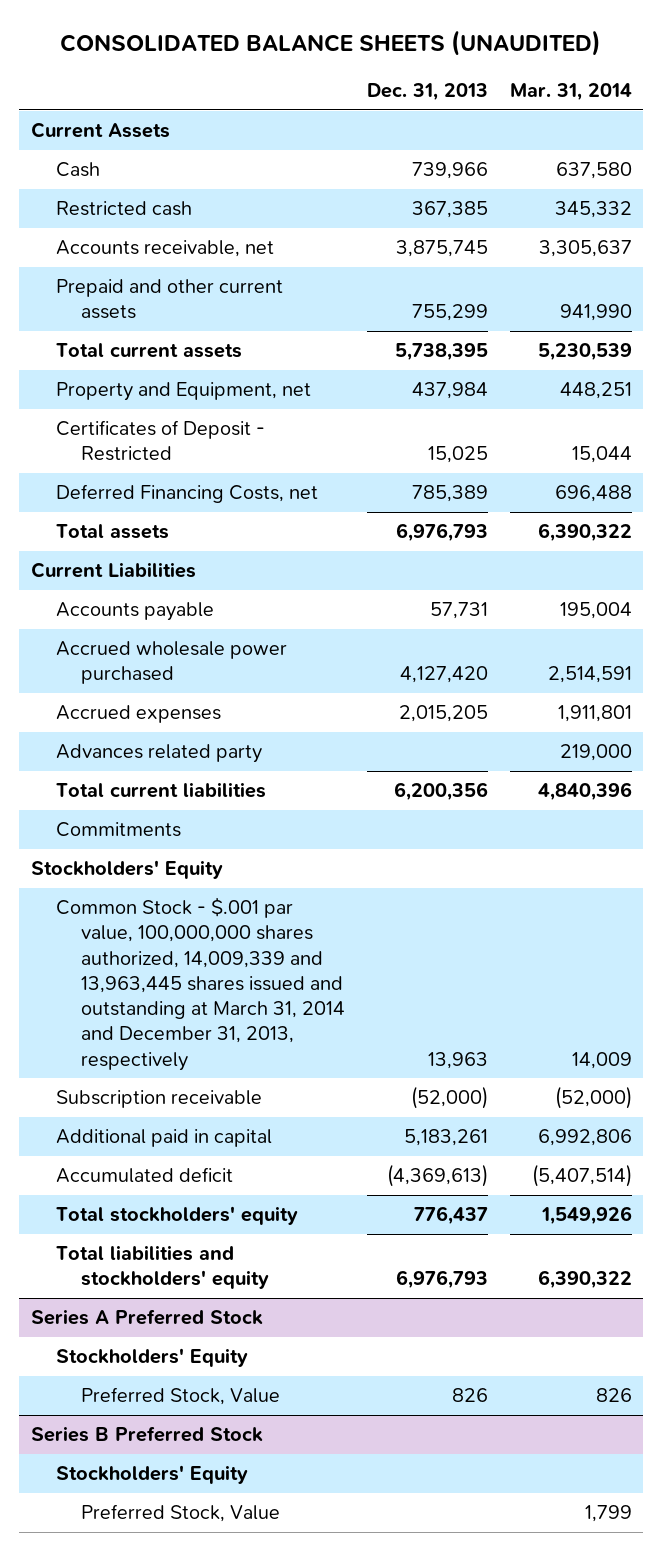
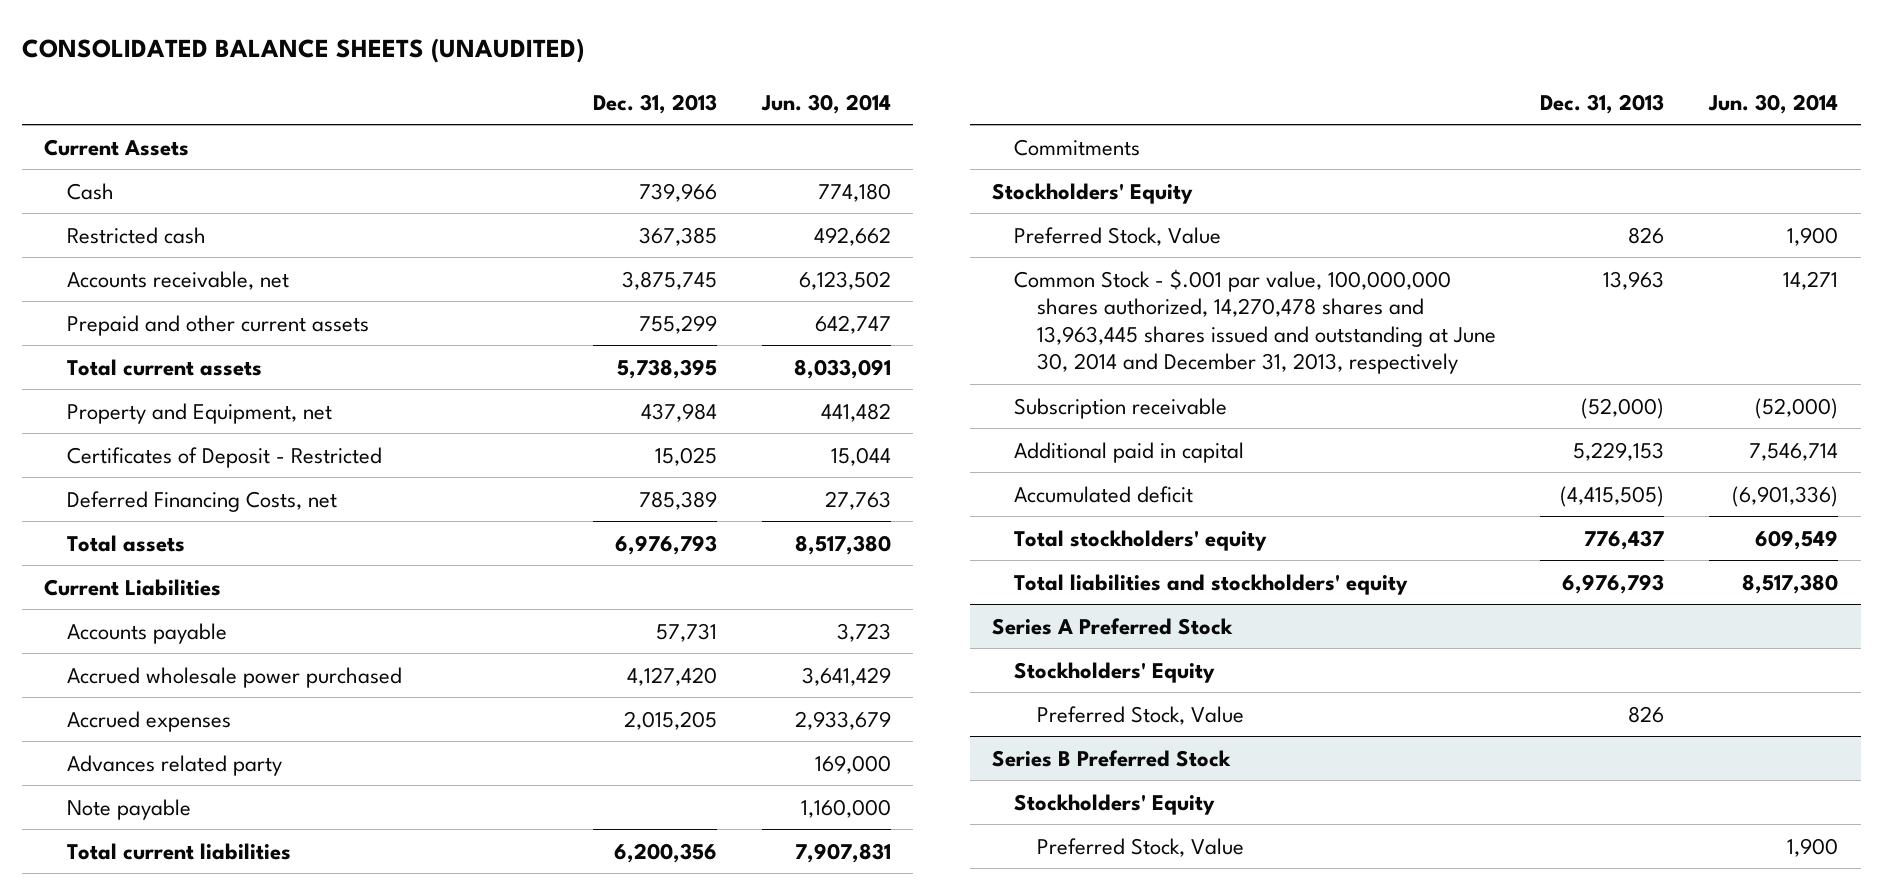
[510,83,633,102] Mar. 31, 2014 -> none
none -> [760,93,891,114] Jun. 30, 2014
none -> [66,798,191,820] Note payable
none -> [1014,226,1222,246] Preferred Stock, Value
[55,897,345,1071] Common Stock - $.001 par value, 100,000,000 shares authorized, 14,009,339 and 13,963,445 shares issued and outstanding at March 31, 2014 and December 31, 2013, respectively -> [1014,268,1496,374] Common Stock - $.001 par value, 100,000,000 shares authorized, 14,270,478 shares and 13,963,445 shares issued and outstanding at June 30, 2014 and December 31, 2013, respectively
[403,1129,488,1147] 5,183,261 -> [1573,441,1665,461] 5,229,153
[386,1164,488,1188] (4,369,613) -> [1560,485,1665,507] (4,415,505)

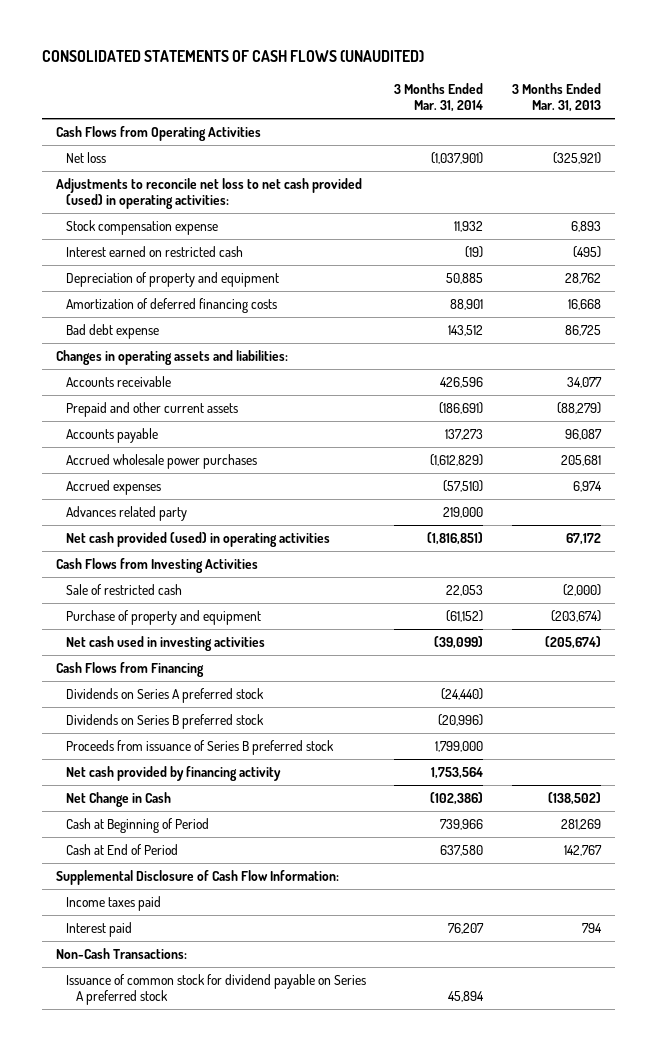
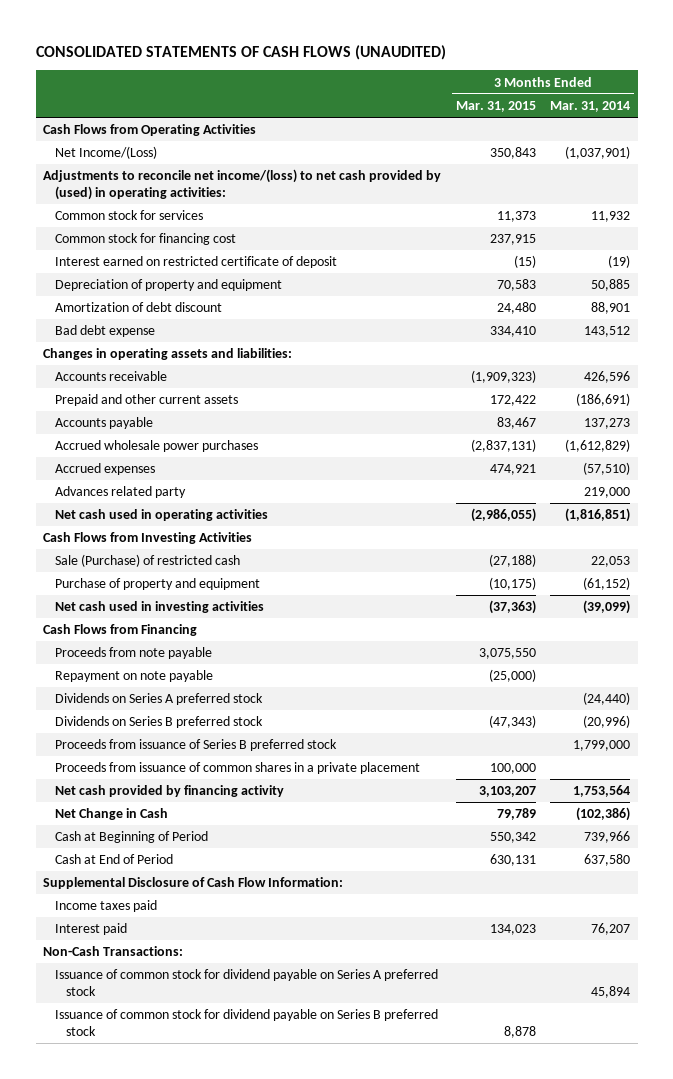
[511,83,601,113] 3 Months Ended Mar. 31, 2013 -> none
none -> [455,100,536,112] Mar. 31, 2015
[65,152,106,164] Net loss -> [54,146,157,160] Net Income/(Loss)
[55,178,362,210] Adjustments to reconcile net loss to net cash provided (used) in operating activities: -> [42,169,441,201] Adjustments to reconcile net income/(loss) to net cash provided by (used) in operating activities:
[65,220,218,236] Stock compensation expense -> [54,210,203,221] Common stock for services
none -> [54,233,236,246] Common stock for financing cost
[65,246,243,258] Interest earned on restricted cash -> [54,256,337,269] Interest earned on restricted certificate of deposit
[65,298,277,314] Amortization of deferred financing costs -> [54,302,222,313] Amortization of debt discount
[65,532,330,548] Net cash provided (used) in operating activities -> [54,509,268,522] Net cash used in operating activities
[65,584,182,596] Sale of restricted cash -> [54,554,240,568] Sale (Purchase) of restricted cash
none -> [54,647,212,660] Proceeds from note payable
none -> [54,670,213,683] Repayment on note payable
none -> [54,762,420,775] Proceeds from issuance of common shares in a private placement
none -> [54,1009,438,1037] Issuance of common stock for dividend payable on Series B preferred stock

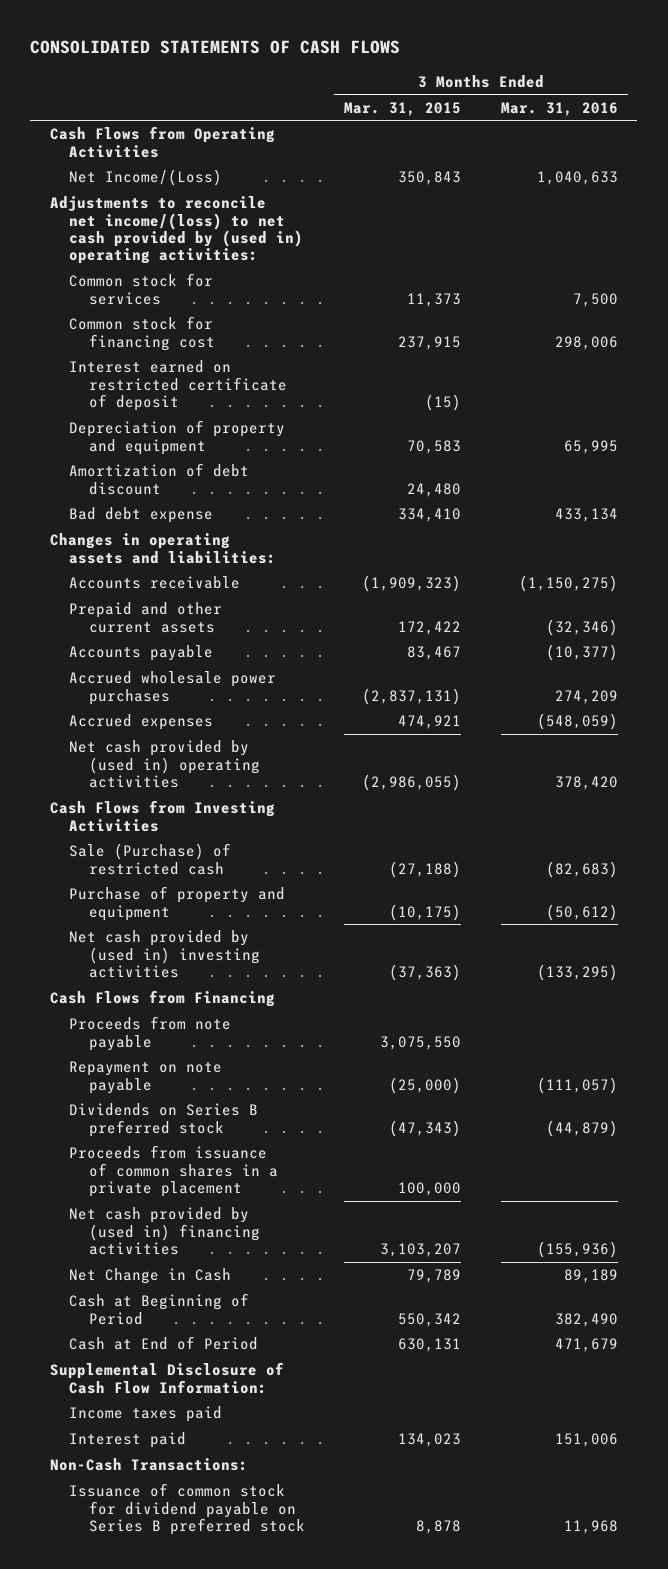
[35,44,446,60] CONSOLIDATED STATEMENTS OF CASH FLOWS (UNAUDITED) -> [30,40,401,55] CONSOLIDATED STATEMENTS OF CASH FLOWS
[550,100,631,112] Mar. 31, 2014 -> none
none -> [500,101,618,116] Mar. 31, 2016
[42,169,441,201] Adjustments to reconcile net income/(loss) to net cash provided by (used) in operating activities: -> [49,196,304,265] Adjustments to reconcile net income/(loss) to net cash provided by (used in) operating activities:
[54,486,186,499] Advances related party -> none
[54,509,268,522] Net cash used in operating activities -> [69,740,260,789] Net cash provided by (used in) operating activities
[54,601,264,614] Net cash used in investing activities -> [69,930,260,979] Net cash provided by (used in) investing activities
[54,693,263,706] Dividends on Series A preferred stock -> none
[54,739,337,752] Proceeds from issuance of Series B preferred stock -> none
[54,785,284,798] Net cash provided by financing activity -> [69,1207,260,1256] Net cash provided by (used in) financing activities
[54,969,438,997] Issuance of common stock for dividend payable on Series A preferred stock -> none

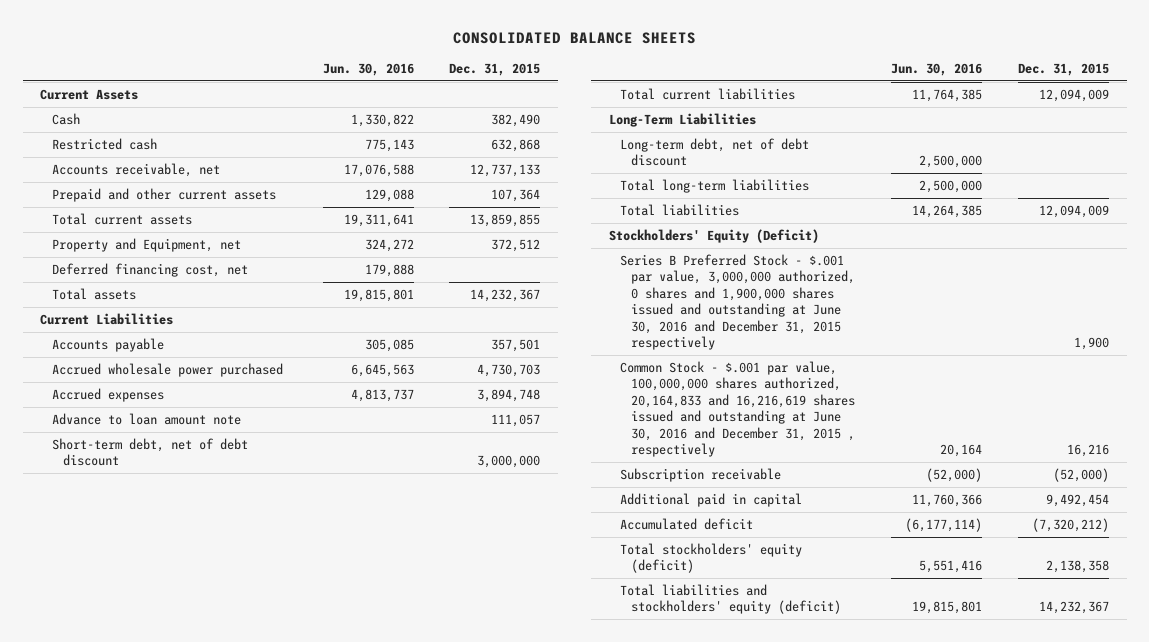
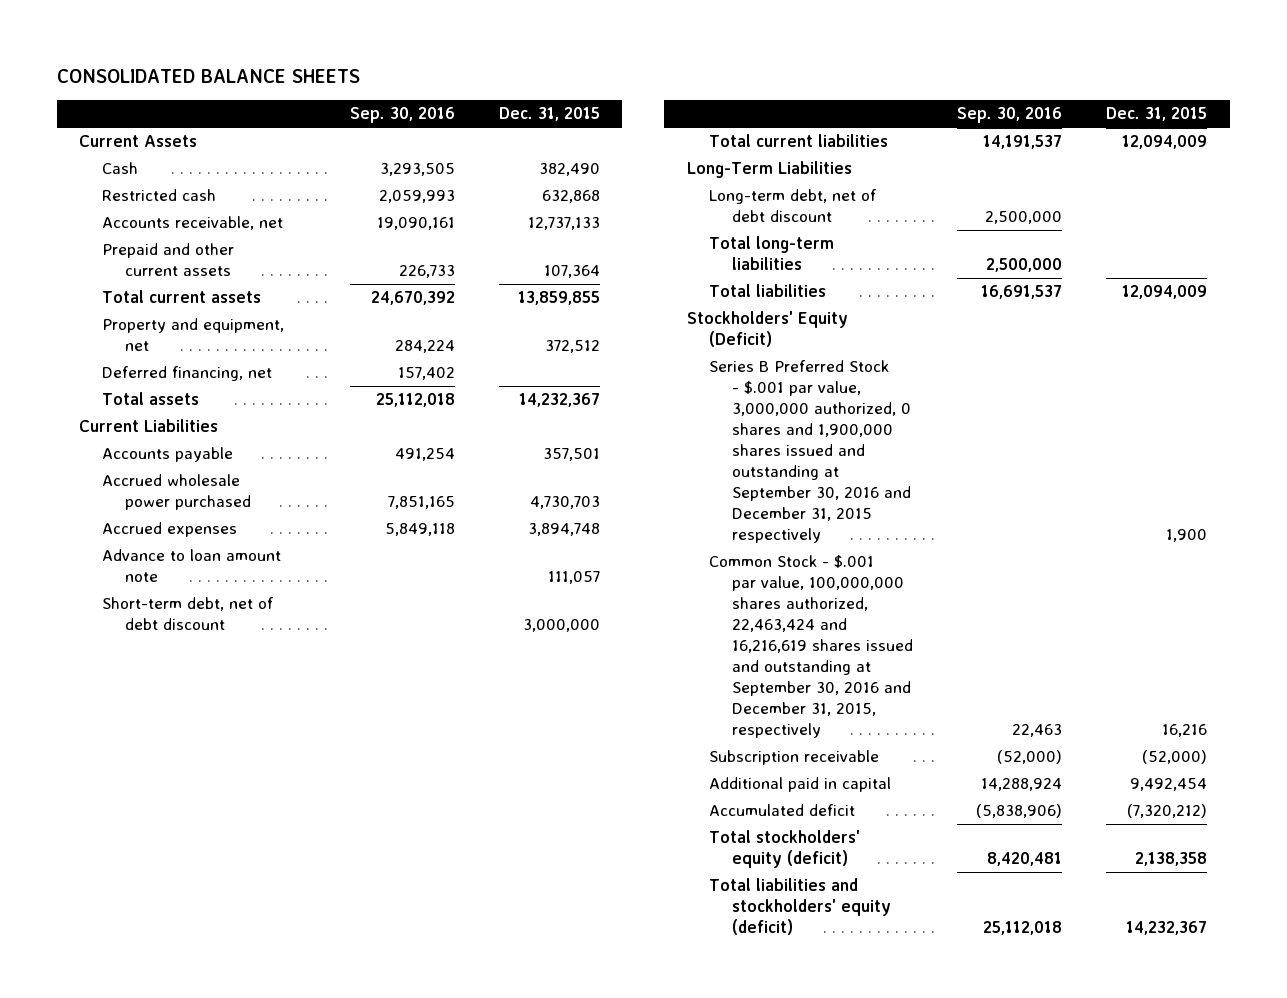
[322,62,414,76] Jun. 30, 2016 -> none
none -> [350,107,456,124] Sep. 30, 2016
[51,237,241,252] Property and Equipment, net -> [102,318,285,352] Property and equipment, net
[51,262,248,277] Deferred financing cost, net -> [102,366,273,382] Deferred financing, net
[620,253,856,351] Series B Preferred Stock - $.001 par value, 3,000,000 authorized, 0 shares and 1,900,000 shares issued and outstanding at June 30, 2016 and December 31, 2015 respectively -> [709,360,912,544] Series B Preferred Stock - $.001 par value, 3,000,000 authorized, 0 shares and 1,900,000 shares issued and outstanding at September 30, 2016 and December 31, 2015 respectively
[620,360,856,458] Common Stock - $.001 par value, 100,000,000 shares authorized, 20,164,833 and 16,216,619 shares issued and outstanding at June 30, 2016 and December 31, 2015 , respectively -> [709,555,914,739] Common Stock - $.001 par value, 100,000,000 shares authorized, 22,463,424 and 16,216,619 shares issued and outstanding at September 30, 2016 and December 31, 2015, respectively

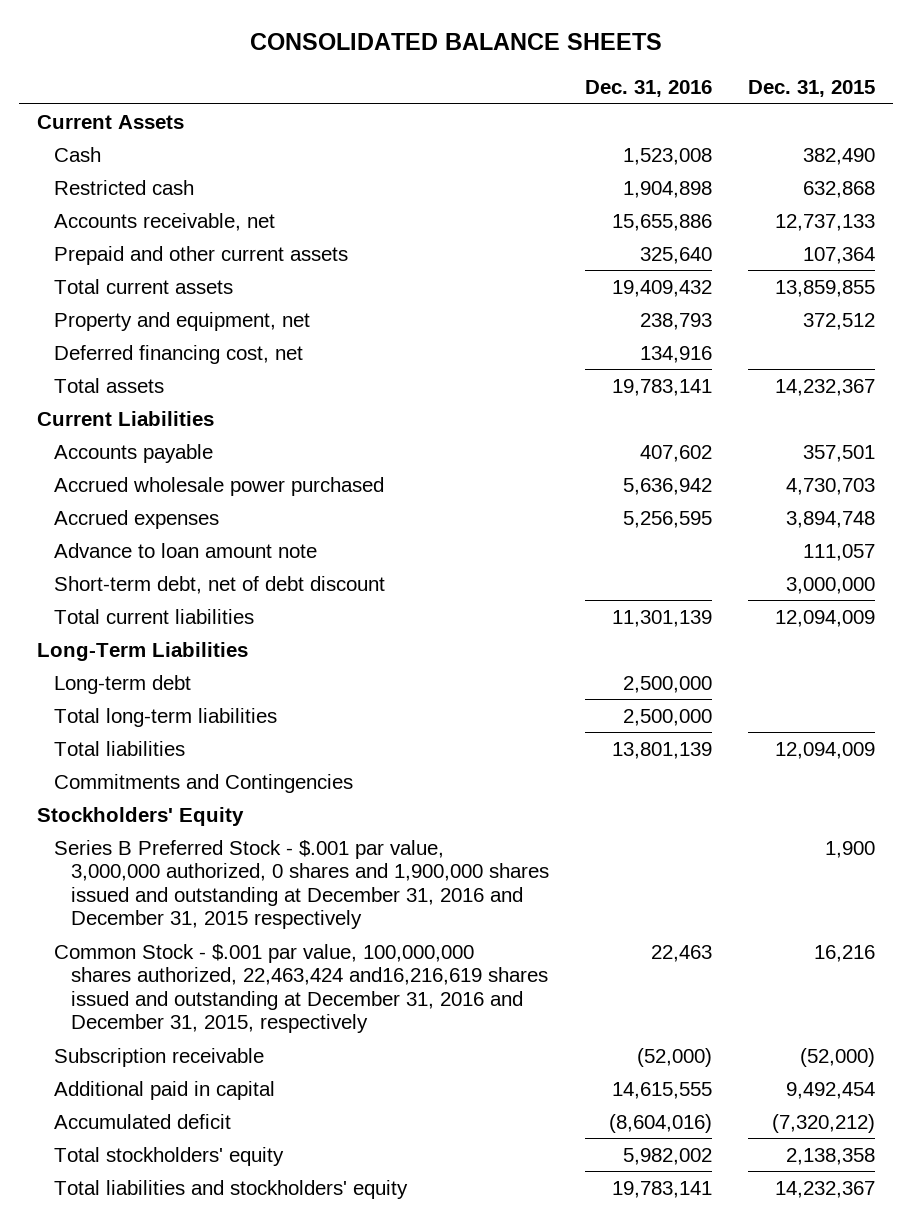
[350,107,456,124] Sep. 30, 2016 -> none
none -> [585,80,713,98] Dec. 31, 2016
[102,366,273,382] Deferred financing, net -> [54,344,304,364] Deferred financing cost, net
[709,189,878,223] Long-term debt, net of debt discount -> [54,674,192,694] Long-term debt
none -> [54,773,354,793] Commitments and Contingencies
[686,311,848,348] Stockholders' Equity (Deficit) -> [36,806,244,826] Stockholders' Equity
[709,360,912,544] Series B Preferred Stock - $.001 par value, 3,000,000 authorized, 0 shares and 1,900,000 shares issued and outstanding at September 30, 2016 and December 31, 2015 respectively -> [54,839,550,930] Series B Preferred Stock - $.001 par value, 3,000,000 authorized, 0 shares and 1,900,000 shares issued and outstanding at December 31, 2016 and December 31, 2015 respectively
[709,555,914,739] Common Stock - $.001 par value, 100,000,000 shares authorized, 22,463,424 and 16,216,619 shares issued and outstanding at September 30, 2016 and December 31, 2015, respectively -> [54,943,549,1034] Common Stock - $.001 par value, 100,000,000 shares authorized, 22,463,424 and16,216,619 shares issued and outstanding at December 31, 2016 and December 31, 2015, respectively
[709,830,861,869] Total stockholders' equity (deficit) -> [54,1146,285,1166] Total stockholders' equity
[709,878,892,936] Total liabilities and stockholders' equity (deficit) -> [54,1179,409,1199] Total liabilities and stockholders' equity

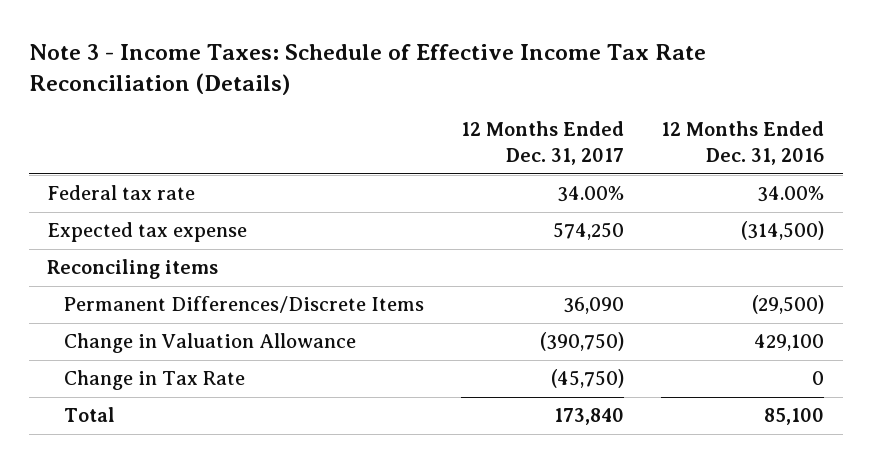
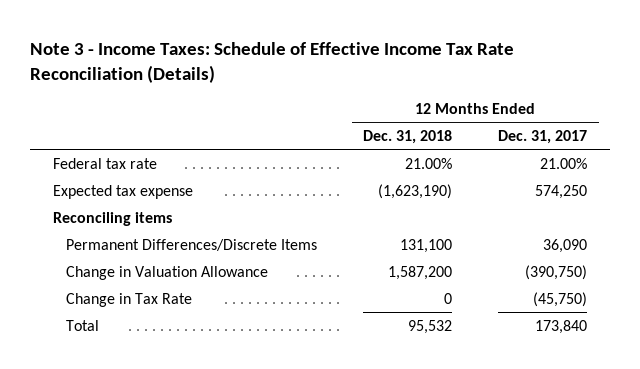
[661,120,825,165] 12 Months Ended Dec. 31, 2016 -> none
none -> [363,130,453,145] Dec. 31, 2018
[557,186,625,203] 34.00% -> [540,157,588,169] 21.00%

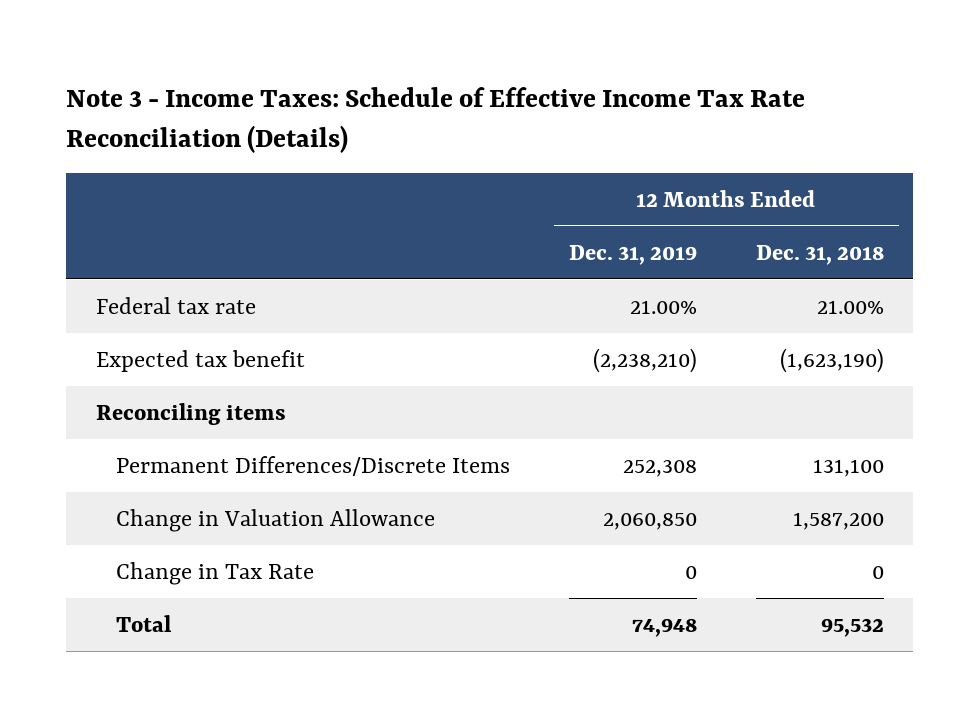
[498,130,588,145] Dec. 31, 2017 -> none
none -> [568,244,697,265] Dec. 31, 2019
[52,184,193,199] Expected tax expense -> [95,349,305,372] Expected tax benefit

